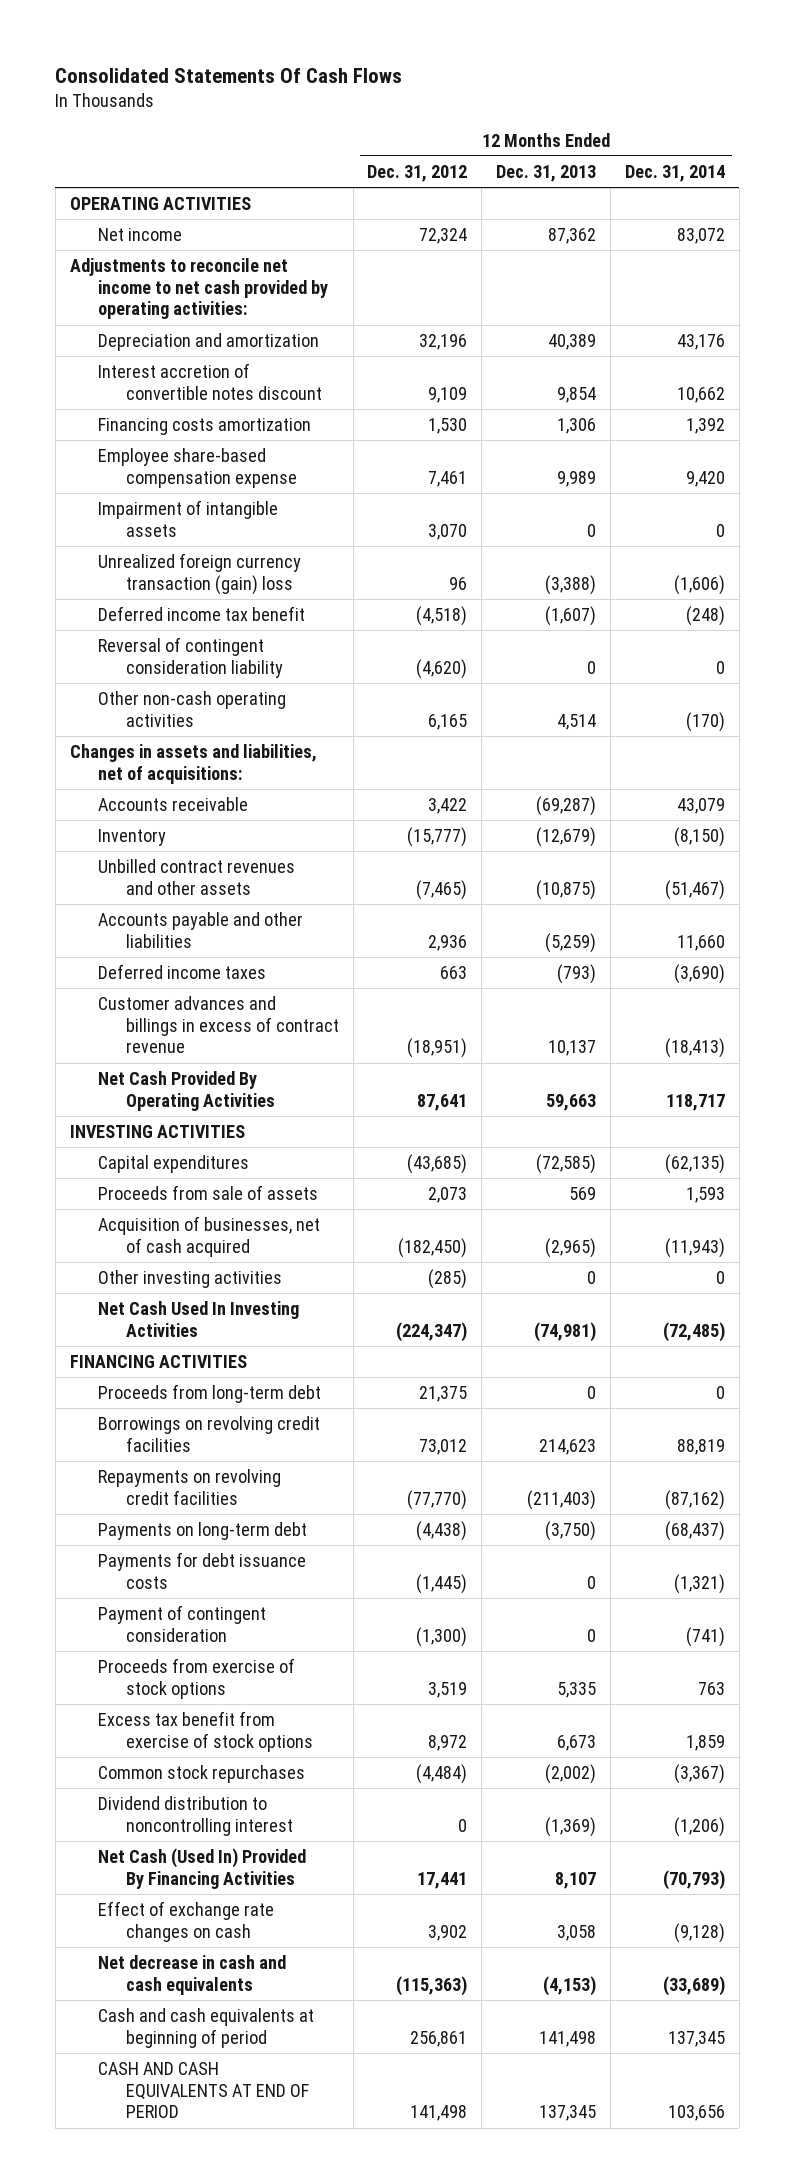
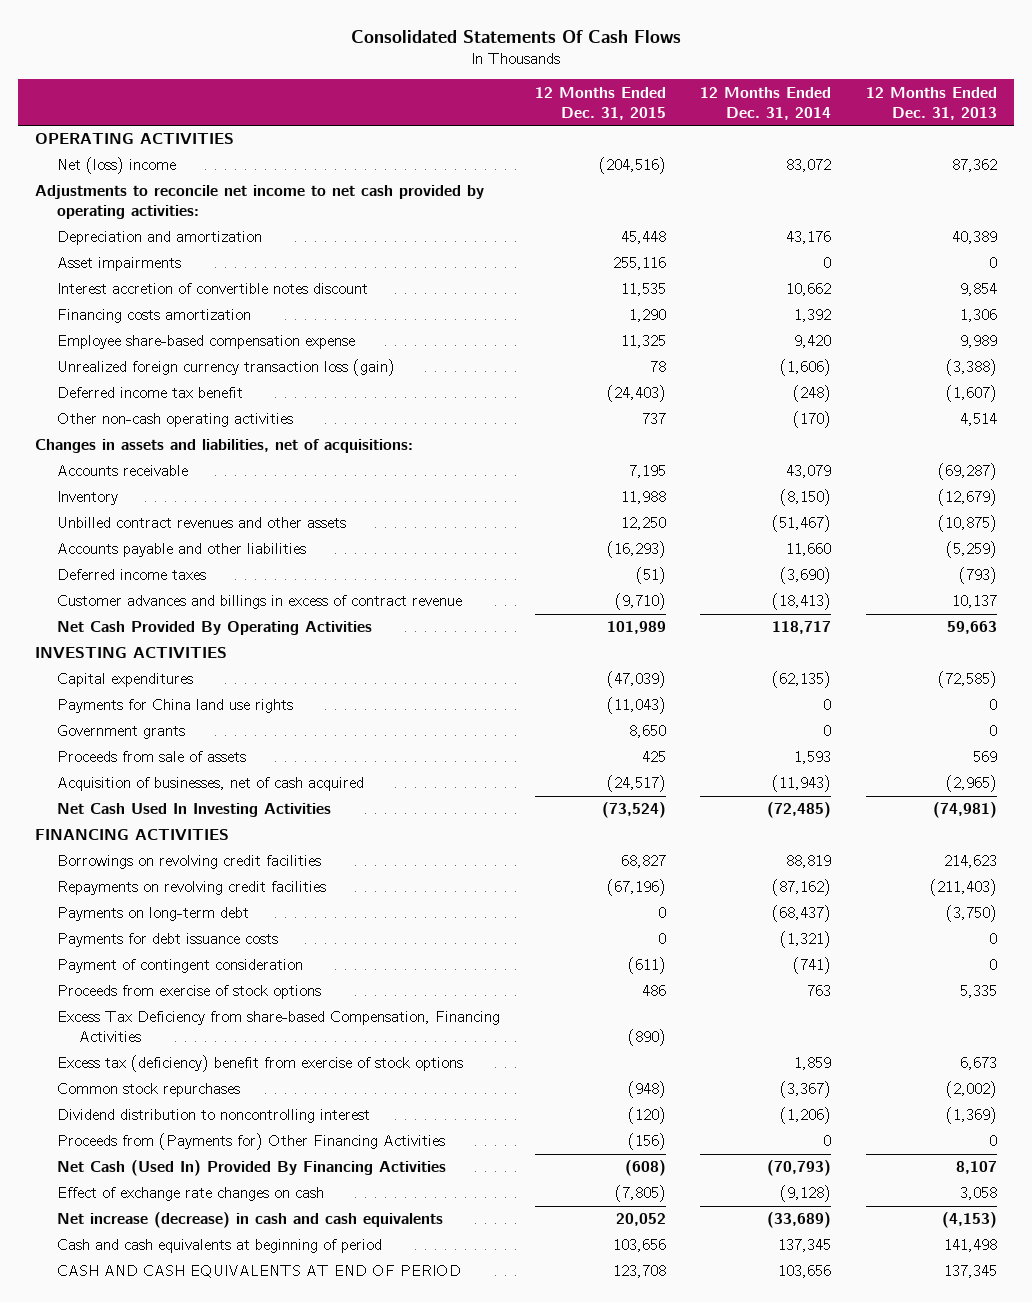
[367,165,468,183] Dec. 31, 2012 -> none
none -> [534,86,666,120] 12 Months Ended Dec. 31, 2015
[97,228,182,242] Net income -> [57,157,177,175] Net (loss) income
none -> [57,257,182,272] Asset impairments
[97,500,278,537] Impairment of intangible assets -> none
[97,553,301,595] Unrealized foreign currency transaction (gain) loss -> [57,359,396,377] Unrealized foreign currency transaction loss (gain)
[97,637,283,678] Reversal of contingent consideration liability -> none
none -> [57,699,294,714] Payments for China land use rights
none -> [57,725,186,740] Government grants
[97,1270,282,1289] Other investing activities -> none
[97,1384,321,1404] Proceeds from long-term debt -> none
none -> [57,1011,501,1043] Excess Tax Deficiency from share-based Compensation, Financing Activities
[97,1711,313,1752] Excess tax benefit from exercise of stock options -> [57,1055,464,1073] Excess tax (deficiency) benefit from exercise of stock options
none -> [57,1133,446,1151] Proceeds from (Payments for) Other Financing Activities
[97,1955,286,1995] Net decrease in cash and cash equivalents -> [57,1212,444,1229] Net increase (decrease) in cash and cash equivalents

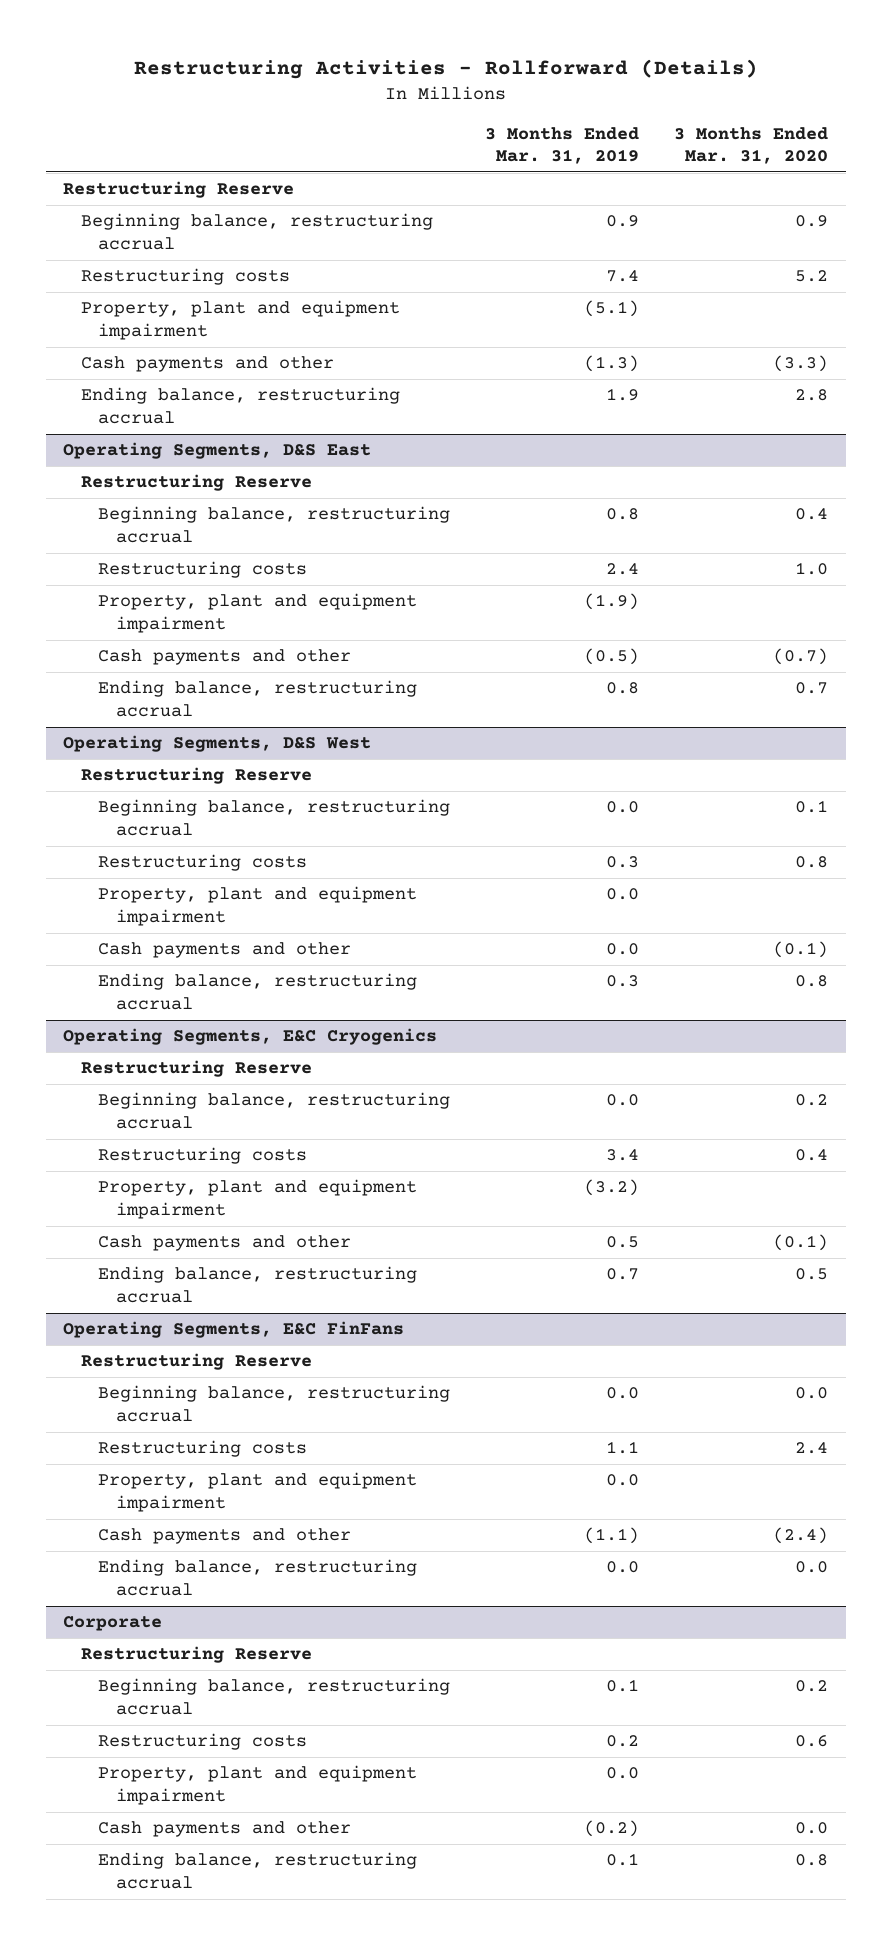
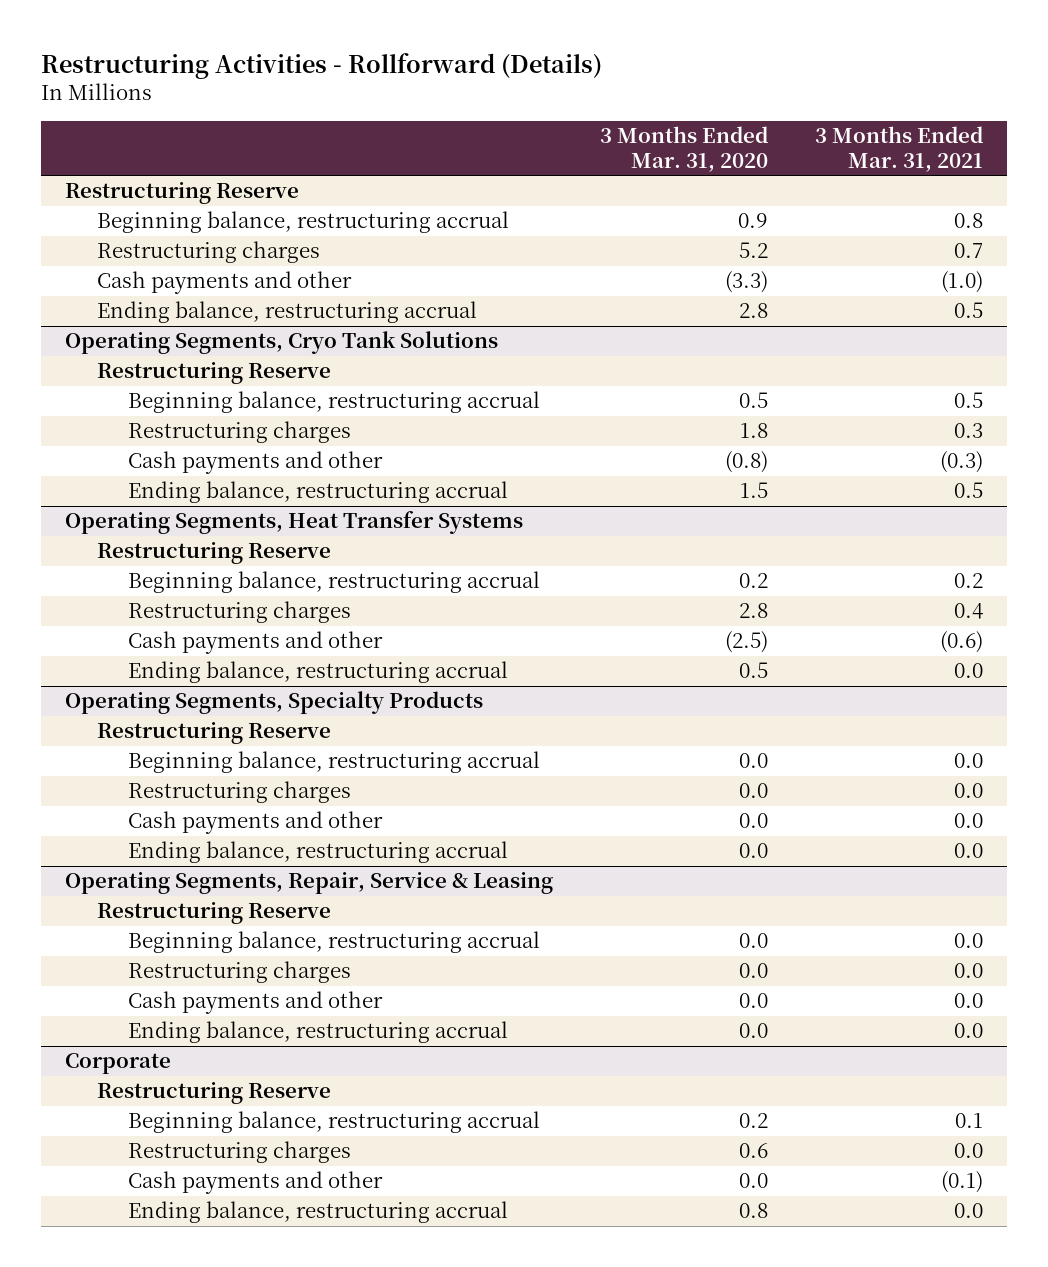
[485,126,640,165] 3 Months Ended Mar. 31, 2019 -> none
none -> [815,126,984,172] 3 Months Ended Mar. 31, 2021
[80,300,400,340] Property, plant and equipment impairment -> none
[80,268,290,286] Restructuring costs -> [96,241,320,264] Restructuring charges
[62,442,371,460] Operating Segments, D&S East -> none
[80,474,312,492] Restructuring Reserve -> none
[98,506,451,543] Beginning balance, restructuring accrual -> none
[98,561,308,579] Restructuring costs -> none
[98,593,418,633] Property, plant and equipment impairment -> none
[98,649,352,666] Cash payments and other -> none
[98,680,418,717] Ending balance, restructuring accrual -> none
[62,735,371,753] Operating Segments, D&S West -> none
none -> [65,331,499,355] Operating Segments, Cryo Tank Solutions
[98,886,418,926] Property, plant and equipment impairment -> none
[62,1028,437,1046] Operating Segments, E&C Cryogenics -> none
[795,800,829,814] 0.1 -> [739,392,769,409] 0.5
[98,854,308,872] Restructuring costs -> [128,421,352,444] Restructuring charges
[795,856,829,869] 0.8 -> [740,423,769,439] 1.8
[773,941,829,959] (0.1) -> [725,451,769,474] (0.8)
[795,975,829,988] 0.8 -> [740,482,769,499] 1.5
none -> [65,511,524,535] Operating Segments, Heat Transfer Systems
[98,1179,418,1219] Property, plant and equipment impairment -> none
[98,1147,308,1165] Restructuring costs -> [128,601,352,624] Restructuring charges
[795,1149,829,1162] 0.4 -> [739,603,769,619] 2.8
[773,1234,829,1252] (0.1) -> [725,631,769,654] (2.5)
[62,1321,404,1339] Operating Segments, E&C FinFans -> none
none -> [65,691,484,715] Operating Segments, Specialty Products
[98,1472,418,1512] Property, plant and equipment impairment -> none
[98,1440,308,1458] Restructuring costs -> [128,781,352,804] Restructuring charges
[795,1442,829,1455] 2.4 -> [739,783,769,799] 0.0
[773,1527,829,1545] (2.4) -> [739,813,769,829] 0.0
none -> [65,872,554,895] Operating Segments, Repair, Service & Leasing
none -> [96,902,331,925] Restructuring Reserve
none -> [128,931,541,954] Beginning balance, restructuring accrual
none -> [128,961,352,984] Restructuring charges
none -> [128,991,384,1015] Cash payments and other
none -> [128,1021,509,1044] Ending balance, restructuring accrual
[98,1765,418,1805] Property, plant and equipment impairment -> none
[98,1733,308,1751] Restructuring costs -> [128,1141,352,1164] Restructuring charges

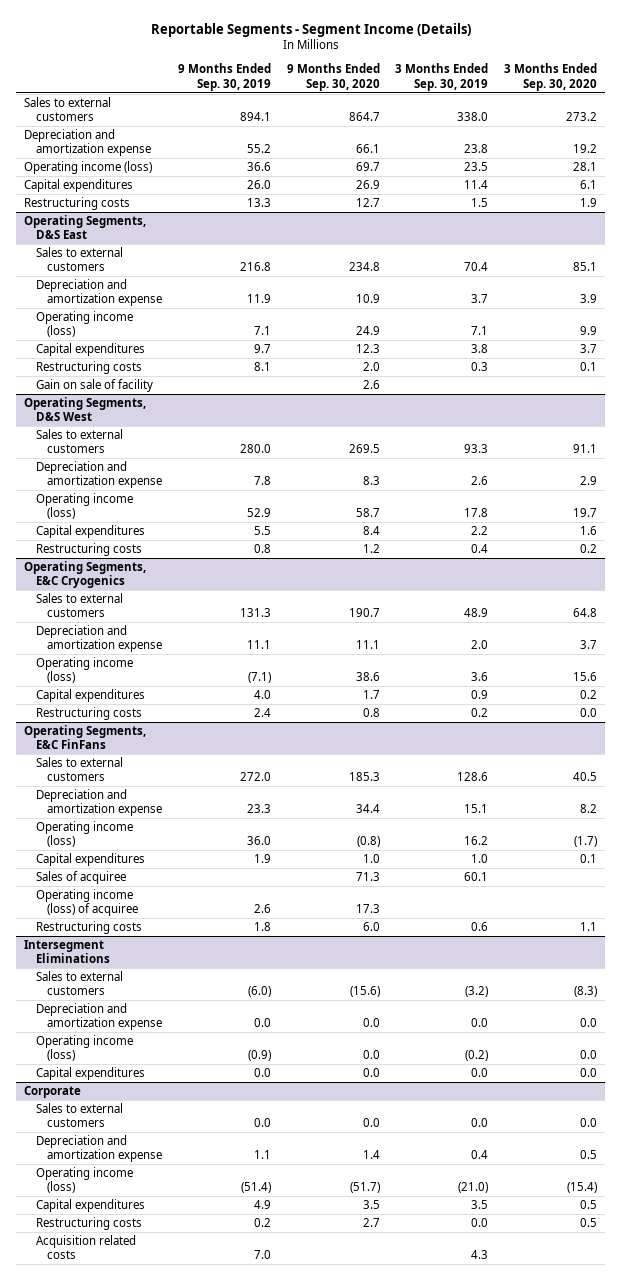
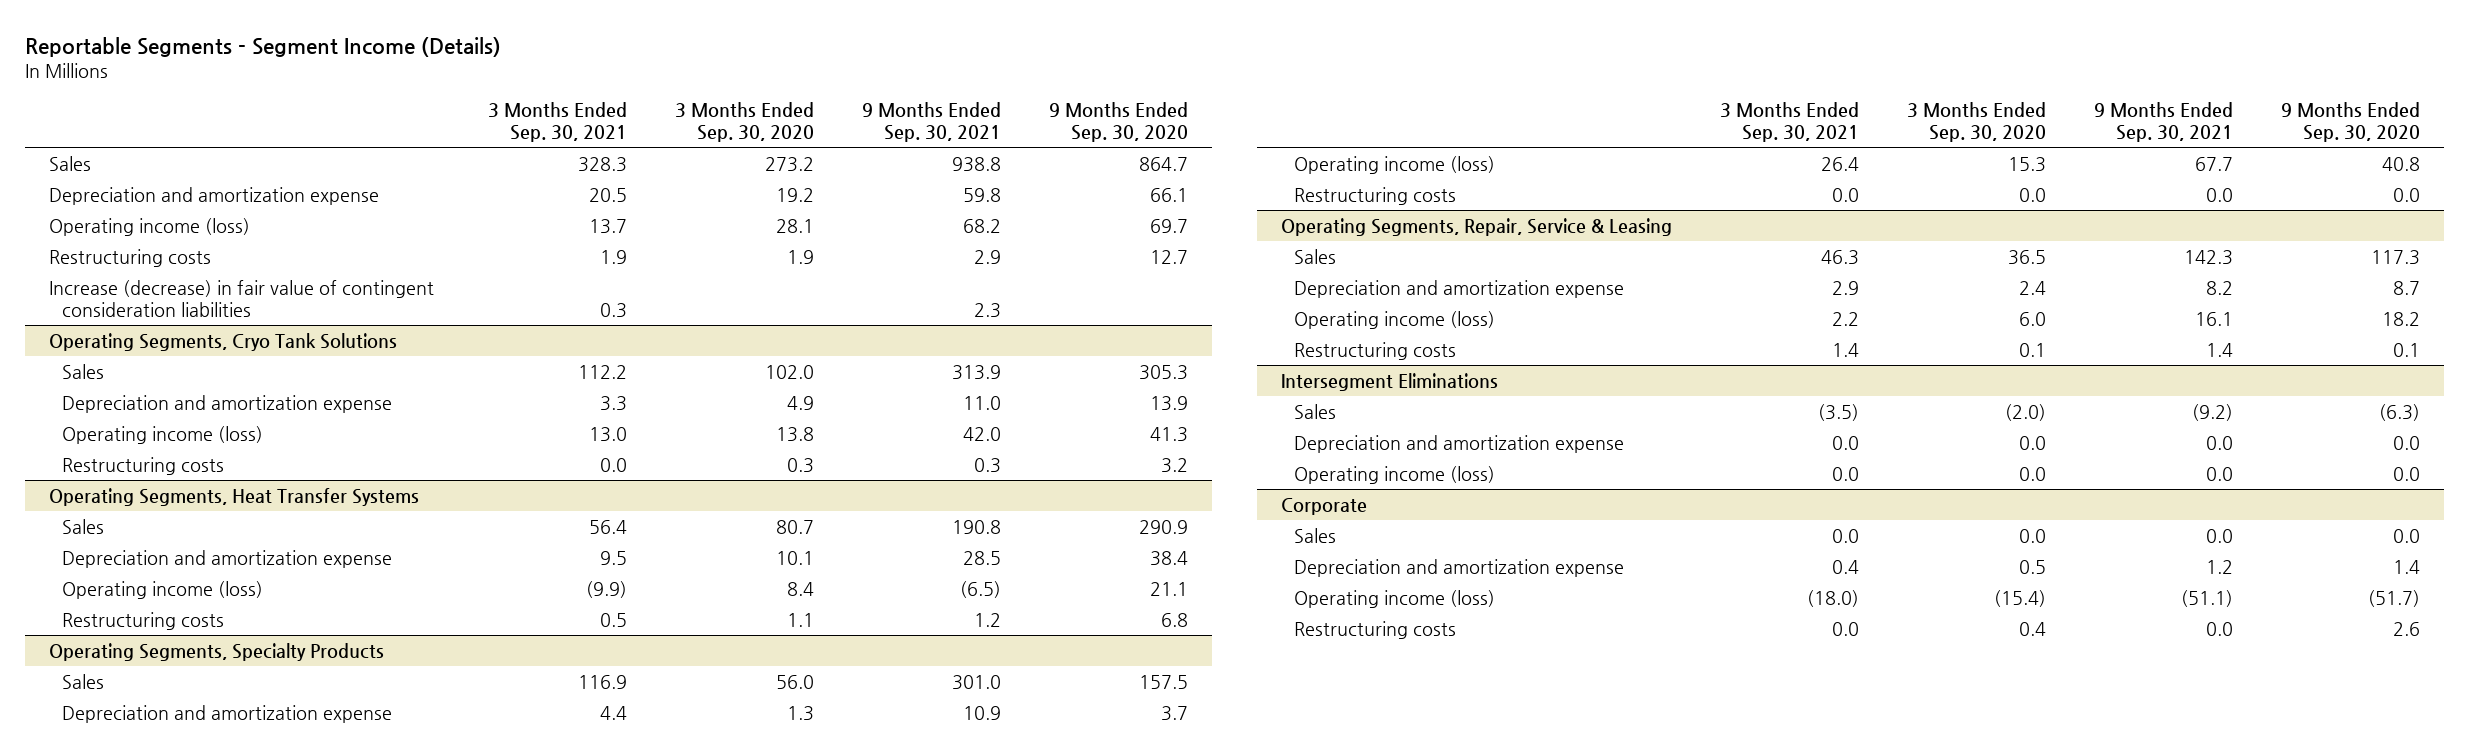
[177,63,271,91] 9 Months Ended Sep. 30, 2019 -> none
[395,63,489,91] 3 Months Ended Sep. 30, 2019 -> none
none -> [487,102,627,143] 3 Months Ended Sep. 30, 2021
none -> [861,102,1001,143] 9 Months Ended Sep. 30, 2021
[24,97,112,122] Sales to external customers -> [48,155,91,171] Sales
[24,179,134,193] Capital expenditures -> none
[24,215,147,240] Operating Segments, D&S East -> none
[35,343,145,357] Capital expenditures -> none
[35,379,153,393] Gain on sale of facility -> none
[24,397,147,422] Operating Segments, D&S West -> none
[35,525,145,539] Capital expenditures -> none
[24,561,147,589] Operating Segments, E&C Cryogenics -> none
[35,689,145,703] Capital expenditures -> none
[24,725,147,750] Operating Segments, E&C FinFans -> none
[35,853,145,867] Capital expenditures -> none
[35,871,126,885] Sales of acquiree -> none
[35,889,138,917] Operating income (loss) of acquiree -> none
none -> [48,279,434,317] Increase (decrease) in fair value of contingent consideration liabilities
none -> [48,332,397,351] Operating Segments, Cryo Tank Solutions
[35,247,123,272] Sales to external customers -> [61,363,104,379] Sales
[348,262,380,272] 234.8 -> [1139,364,1189,380] 305.3
[573,262,598,272] 85.1 -> [764,364,814,379] 102.0
[355,294,380,304] 10.9 -> [1150,395,1189,411] 13.9
[580,294,598,304] 3.9 -> [786,395,814,410] 4.9
[355,326,380,336] 24.9 -> [1150,426,1189,442] 41.3
[580,326,598,336] 9.9 -> [775,426,814,442] 13.8
[362,362,380,372] 2.0 -> [1161,457,1189,473] 3.2
[580,362,598,372] 0.1 -> [786,457,814,473] 0.3
none -> [48,487,419,506] Operating Segments, Heat Transfer Systems
[35,429,123,454] Sales to external customers -> [61,518,104,534] Sales
[348,444,380,454] 269.5 -> [1139,519,1189,534] 290.9
[573,444,598,454] 91.1 -> [775,519,814,534] 80.7
[362,476,380,486] 8.3 -> [1150,550,1189,566] 38.4
[580,476,598,486] 2.9 -> [775,550,814,565] 10.1
[355,508,380,518] 58.7 -> [1150,581,1189,596] 21.1
[573,508,598,518] 19.7 -> [786,581,814,596] 8.4
[362,544,380,554] 1.2 -> [1161,612,1189,627] 6.8
[580,544,598,554] 0.2 -> [786,612,814,627] 1.1
none -> [48,642,384,661] Operating Segments, Specialty Products
[35,593,123,618] Sales to external customers -> [61,673,104,689] Sales
[348,608,380,618] 190.7 -> [1139,674,1189,689] 157.5
[573,608,598,618] 64.8 -> [775,674,814,689] 56.0
[355,640,380,650] 11.1 -> [1161,705,1189,721] 3.7
[580,640,598,650] 3.7 -> [786,705,814,721] 1.3
[355,672,380,682] 38.6 -> [2381,156,2420,171] 40.8
[573,672,598,682] 15.6 -> [2007,156,2046,172] 15.3
[362,708,380,718] 0.8 -> [2392,187,2420,202] 0.0
none -> [1280,217,1672,236] Operating Segments, Repair, Service & Leasing
[35,757,123,782] Sales to external customers -> [1293,248,1336,264] Sales
[348,772,380,782] 185.3 -> [2370,249,2420,265] 117.3
[573,772,598,782] 40.5 -> [2007,249,2046,265] 36.5
[355,804,380,814] 34.4 -> [2392,280,2420,295] 8.7
[580,804,598,814] 8.2 -> [2018,280,2046,295] 2.4
[356,836,380,848] (0.8) -> [2381,311,2420,326] 18.2
[574,836,598,848] (1.7) -> [2018,311,2046,326] 6.0
[362,922,380,932] 6.0 -> [2392,342,2420,357] 0.1
[580,922,598,932] 1.1 -> [2018,342,2046,357] 0.1
[35,971,123,996] Sales to external customers -> [1293,403,1336,419] Sales
[349,986,380,998] (15.6) -> [2378,403,2420,421] (6.3)
[574,986,598,998] (8.3) -> [2004,403,2046,421] (2.0)
[35,1067,145,1081] Capital expenditures -> none
[35,1103,123,1128] Sales to external customers -> [1293,527,1336,543] Sales
[35,1199,145,1213] Capital expenditures -> none
[35,1235,136,1260] Acquisition related costs -> none
[362,1218,380,1228] 2.7 -> [2392,621,2420,636] 2.6
[580,1218,598,1228] 0.5 -> [2018,621,2046,636] 0.4

